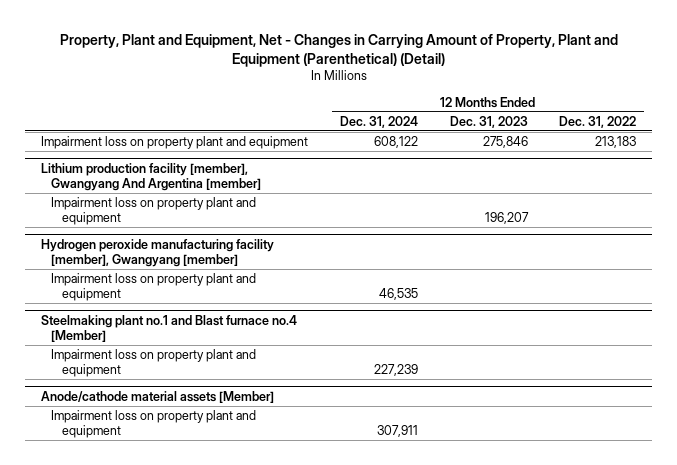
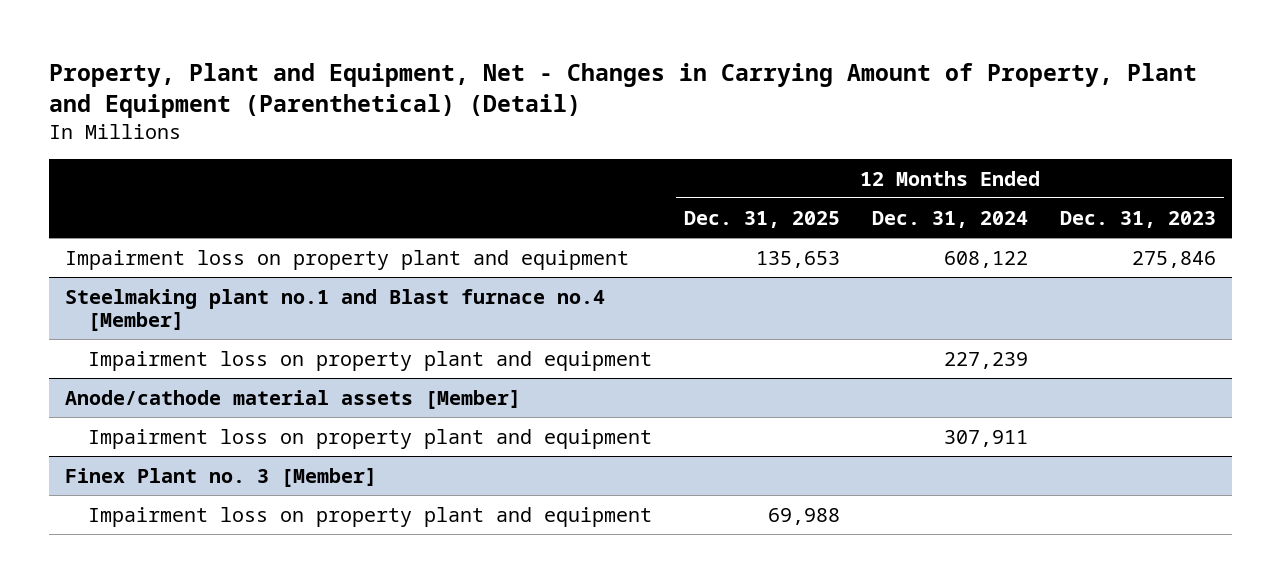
[559,115,637,128] Dec. 31, 2022 -> none
none -> [683,210,840,228] Dec. 31, 2025
[41,162,262,191] Lithium production facility [member], Gwangyang And Argentina [member] -> none
[51,197,257,226] Impairment loss on property plant and equipment -> none
[41,238,275,267] Hydrogen peroxide manufacturing facility [member], Gwangyang [member] -> none
[51,273,257,302] Impairment loss on property plant and equipment -> none
none -> [65,467,378,487] Finex Plant no. 3 [Member]
none -> [87,506,652,527] Impairment loss on property plant and equipment

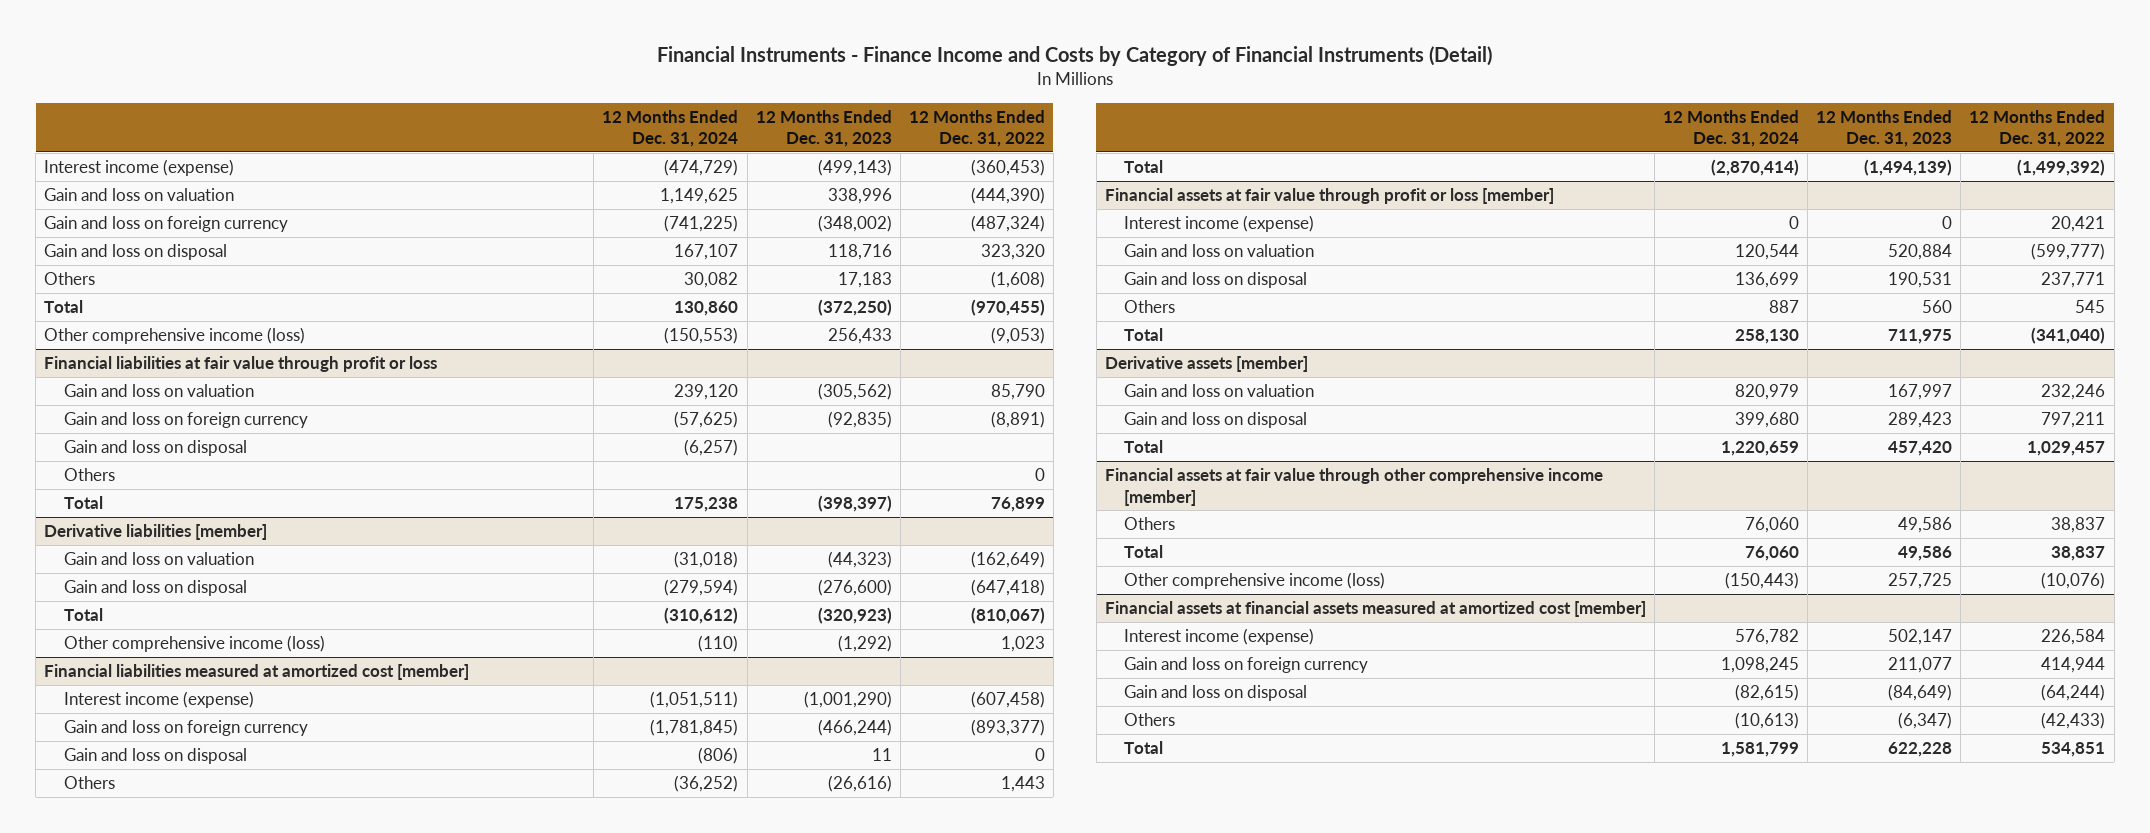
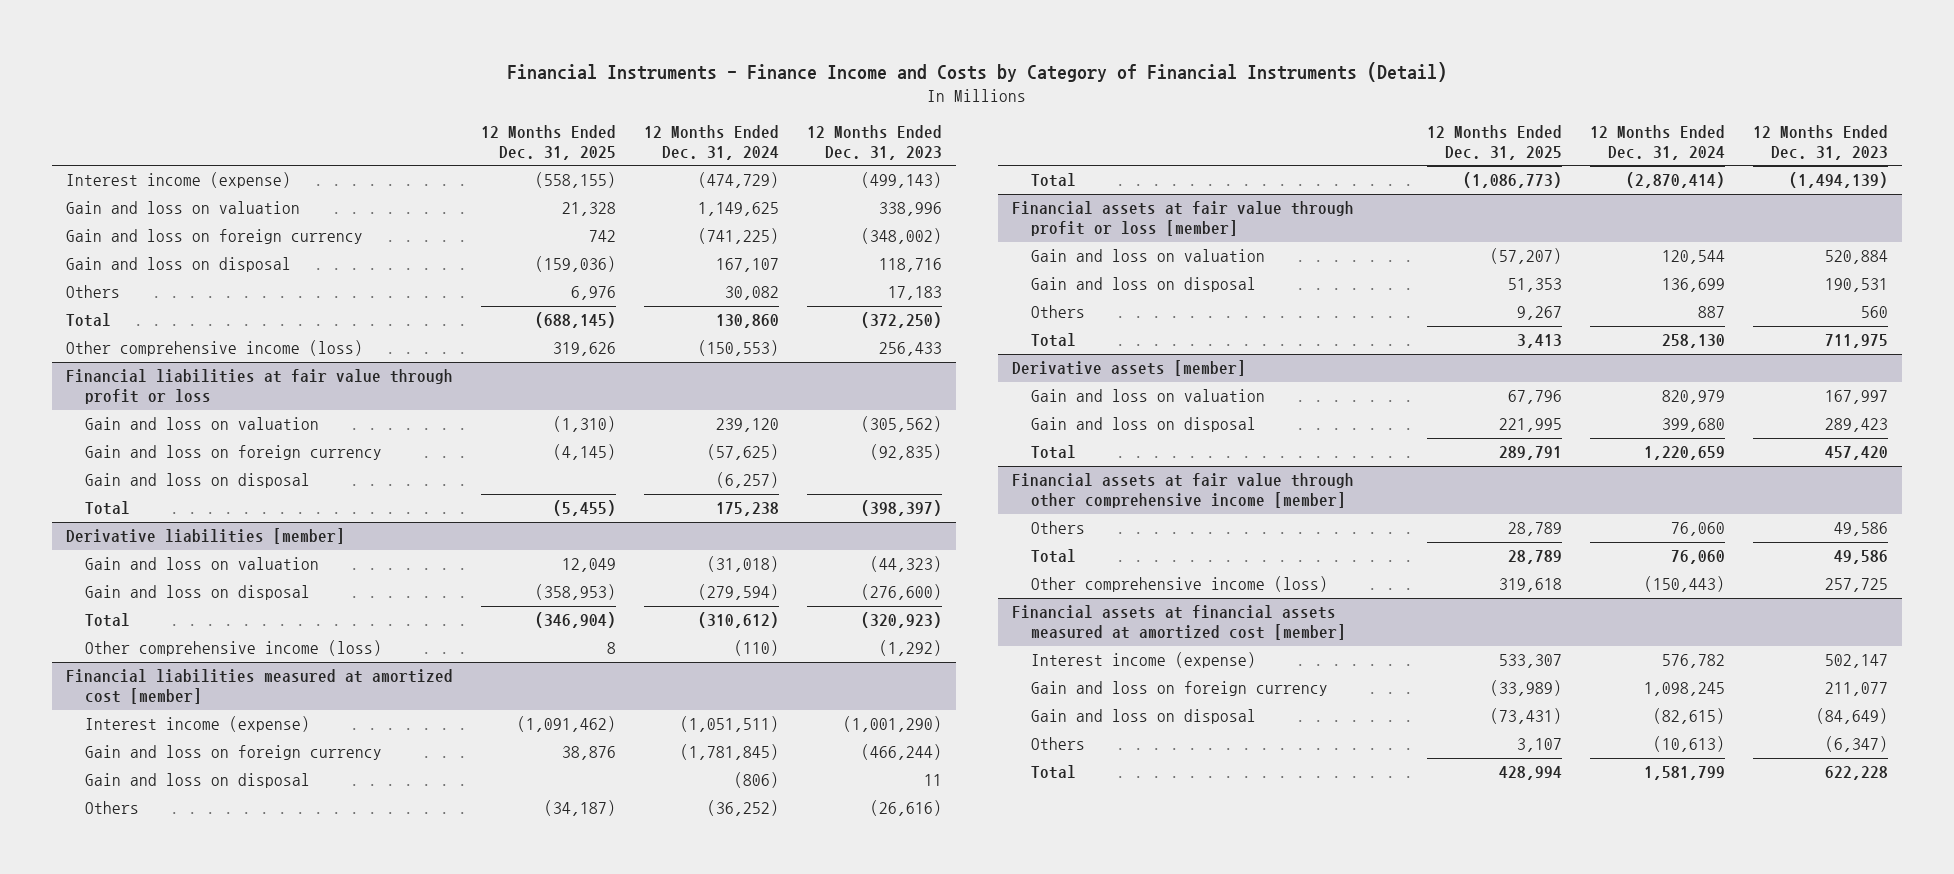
[908,109,1045,148] 12 Months Ended Dec. 31, 2022 -> none
none -> [481,125,617,160] 12 Months Ended Dec. 31, 2025
[63,468,115,482] Others -> none
[1124,215,1315,233] Interest income (expense) -> none

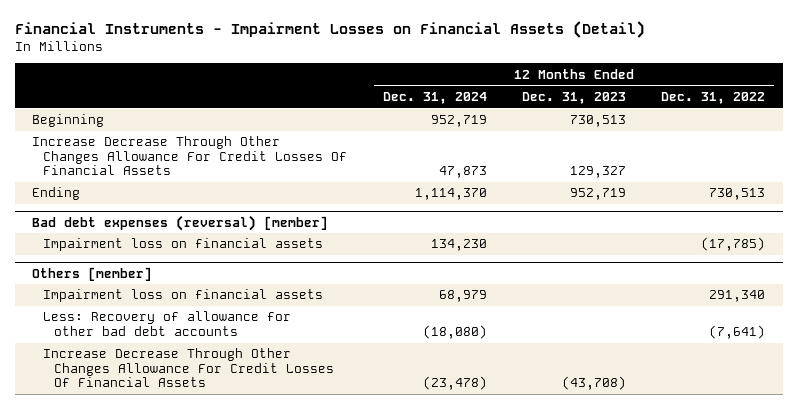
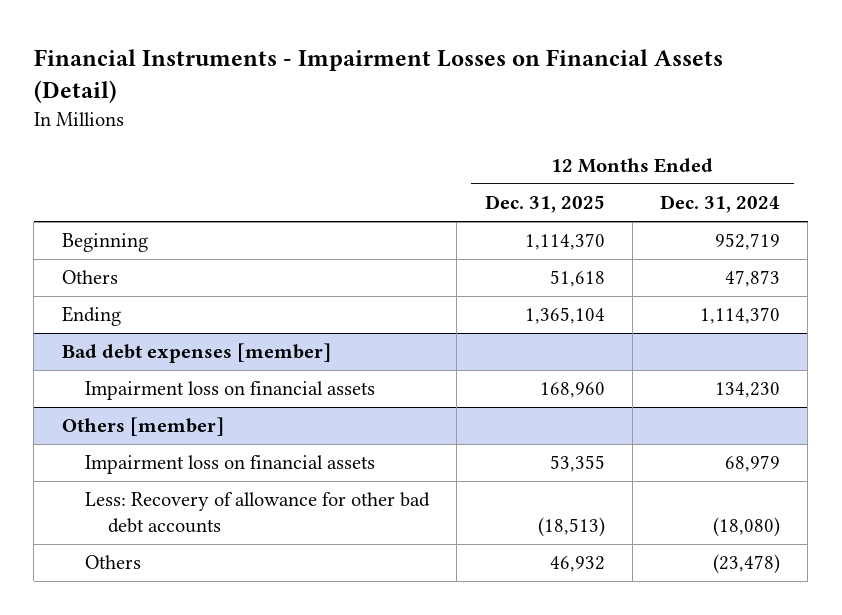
[521,91,626,104] Dec. 31, 2023 -> none
[661,91,766,104] Dec. 31, 2022 -> none
none -> [484,195,605,214] Dec. 31, 2025
[32,136,348,176] Increase Decrease Through Other Changes Allowance For Credit Losses Of Financial Assets -> [61,270,118,285] Others
[32,214,329,231] Bad debt expenses (reversal) [member] -> [61,343,331,364] Bad debt expenses [member]
[43,348,335,388] Increase Decrease Through Other Changes Allowance For Credit Losses Of Financial Assets -> [85,555,142,570] Others

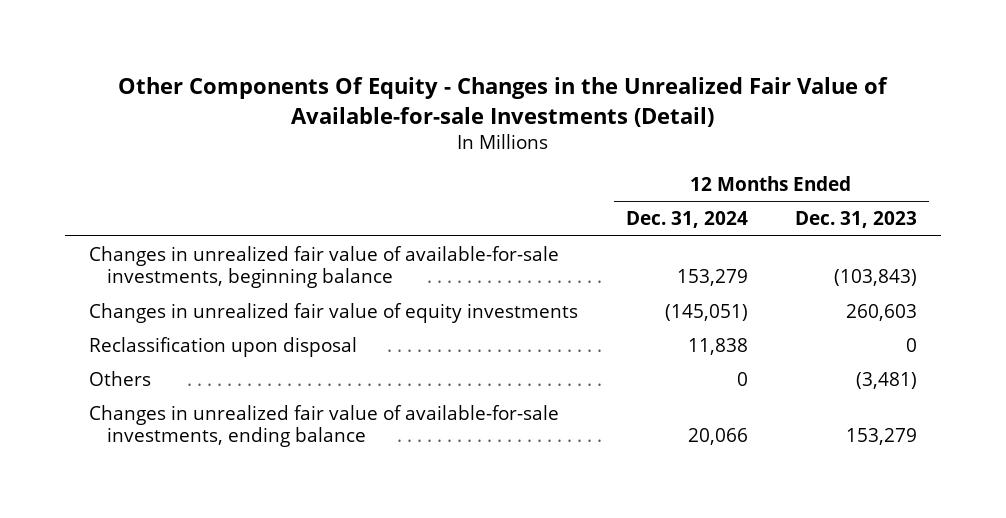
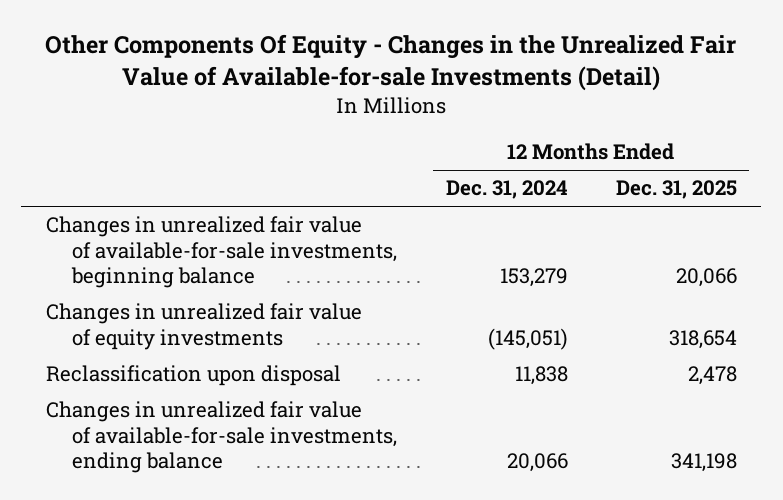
[795,211,918,229] Dec. 31, 2023 -> none
none -> [616,180,738,200] Dec. 31, 2025
[89,370,152,386] Others -> none

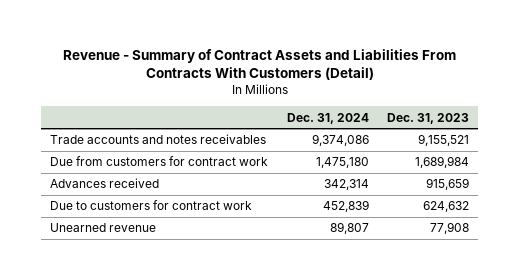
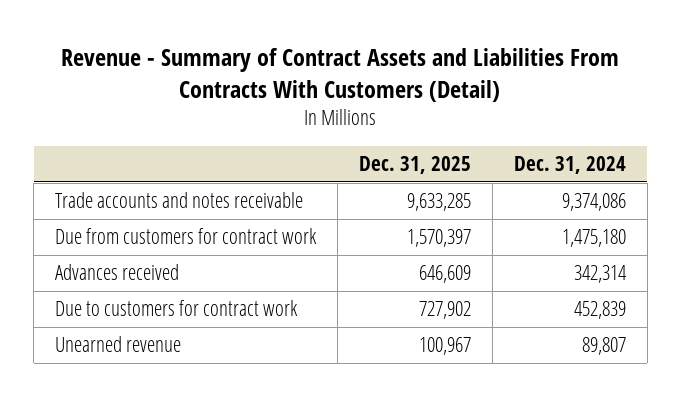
[386,112,469,124] Dec. 31, 2023 -> none
none -> [358,156,471,175] Dec. 31, 2025
[50,134,267,145] Trade accounts and notes receivables -> [55,192,304,209] Trade accounts and notes receivable

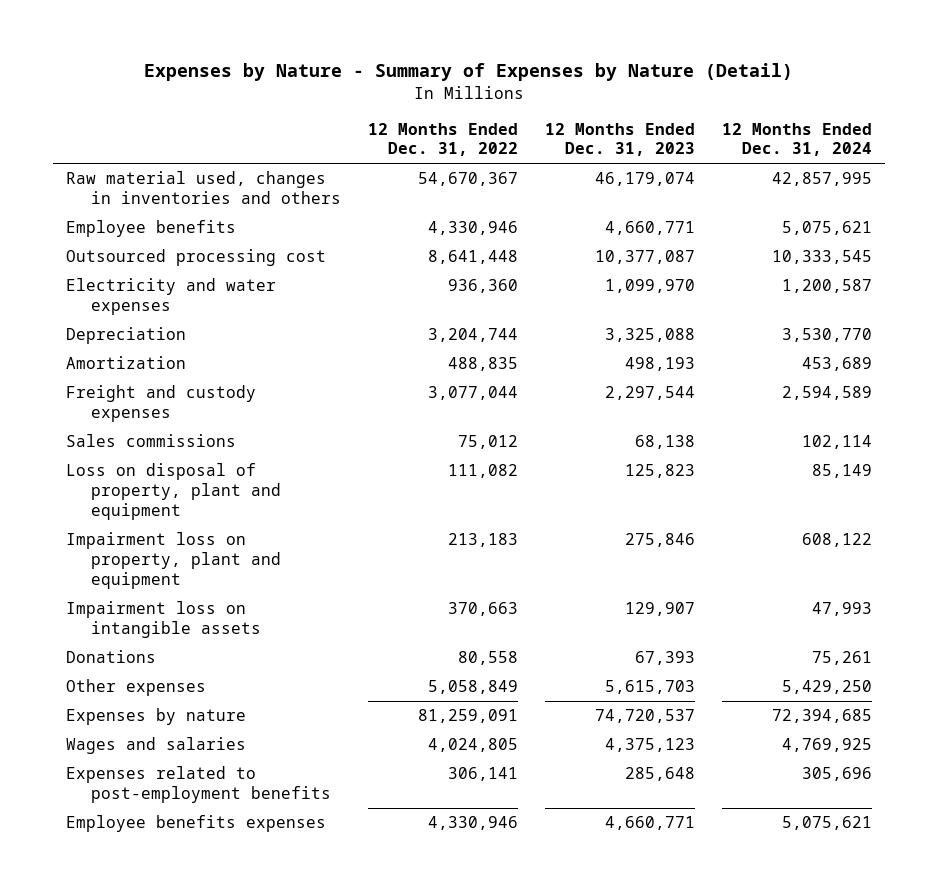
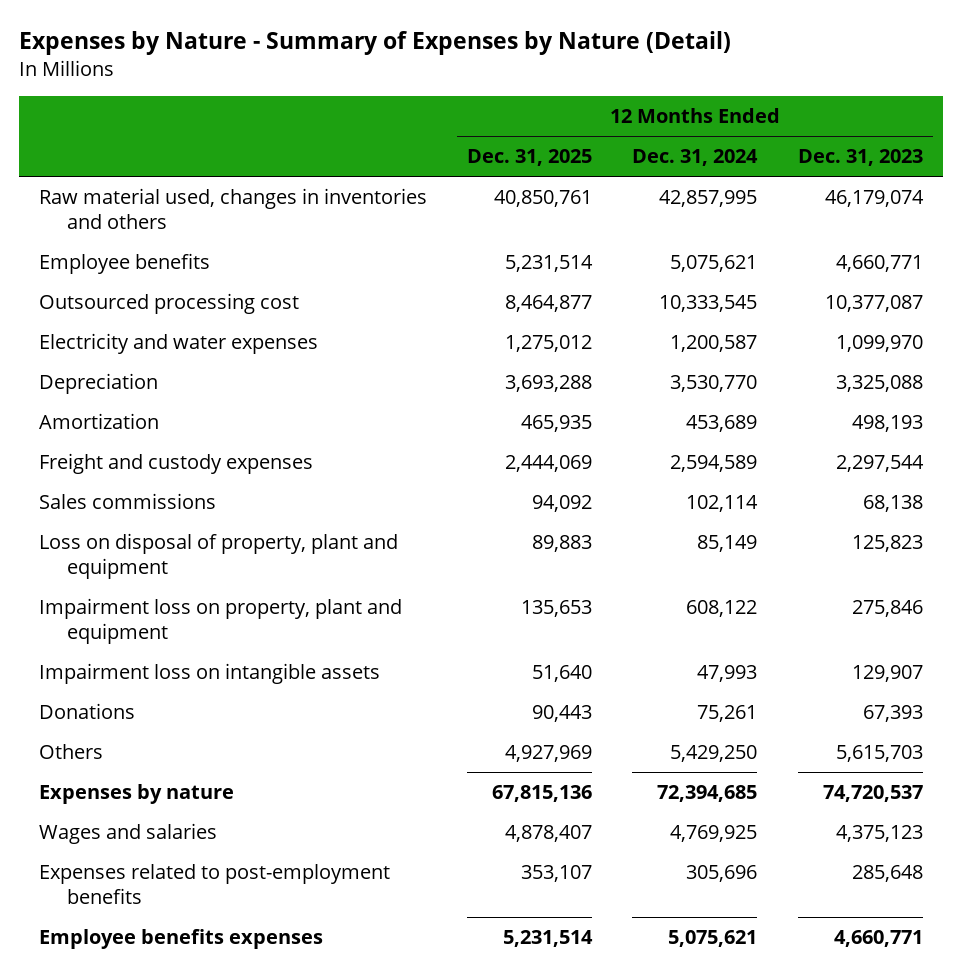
[367,122,518,157] 12 Months Ended Dec. 31, 2022 -> none
none -> [467,149,593,167] Dec. 31, 2025
[66,679,207,697] Other expenses -> [38,744,103,760] Others

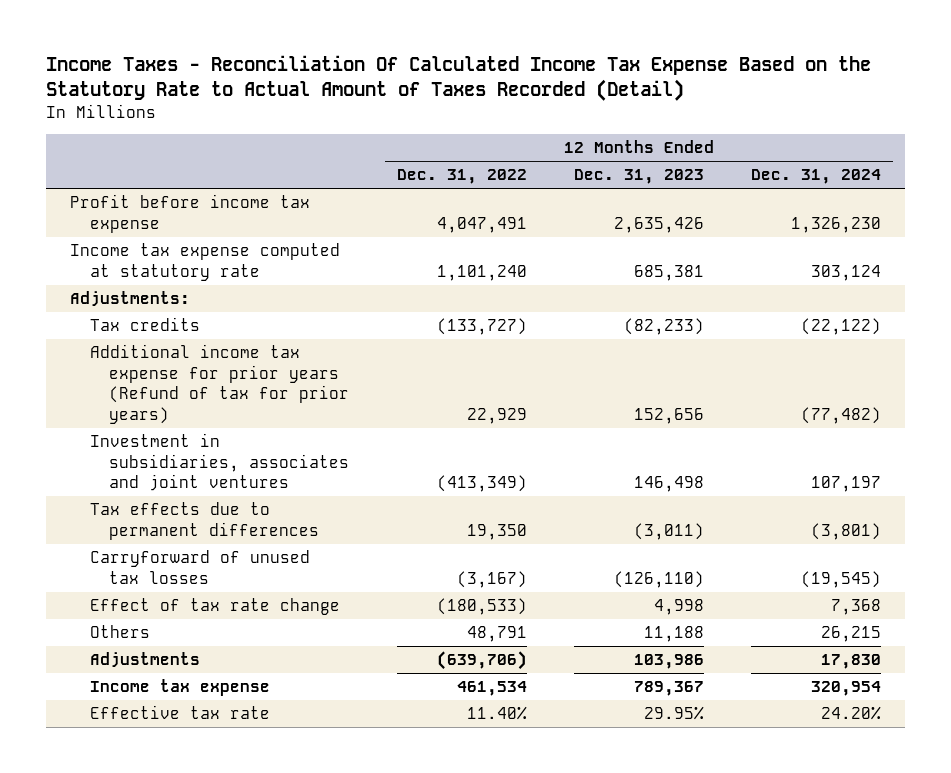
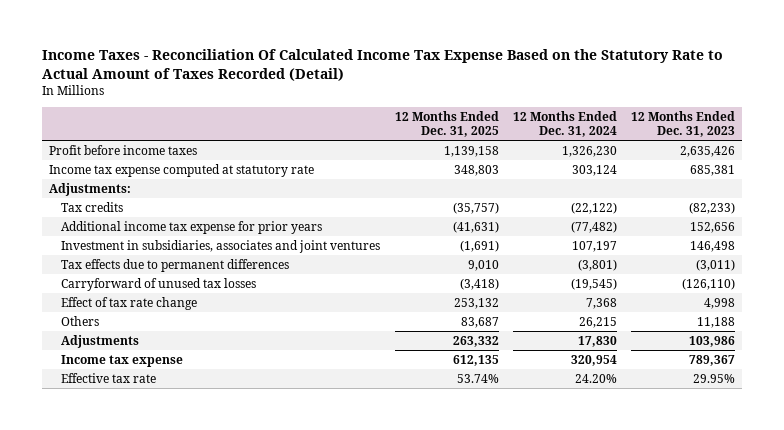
[396,169,527,185] Dec. 31, 2022 -> none
none -> [394,110,499,137] 12 Months Ended Dec. 31, 2025
[69,194,310,233] Profit before income tax expense -> [48,144,197,155] Profit before income taxes
[89,344,350,424] Additional income tax expense for prior years (Refund of tax for prior years) -> [61,220,323,234] Additional income tax expense for prior years

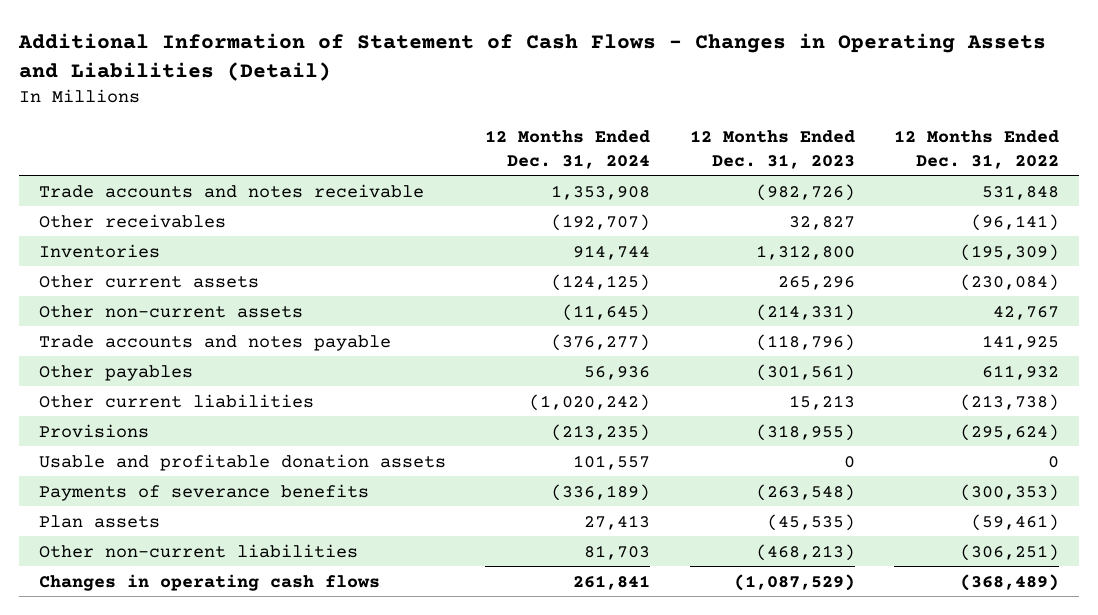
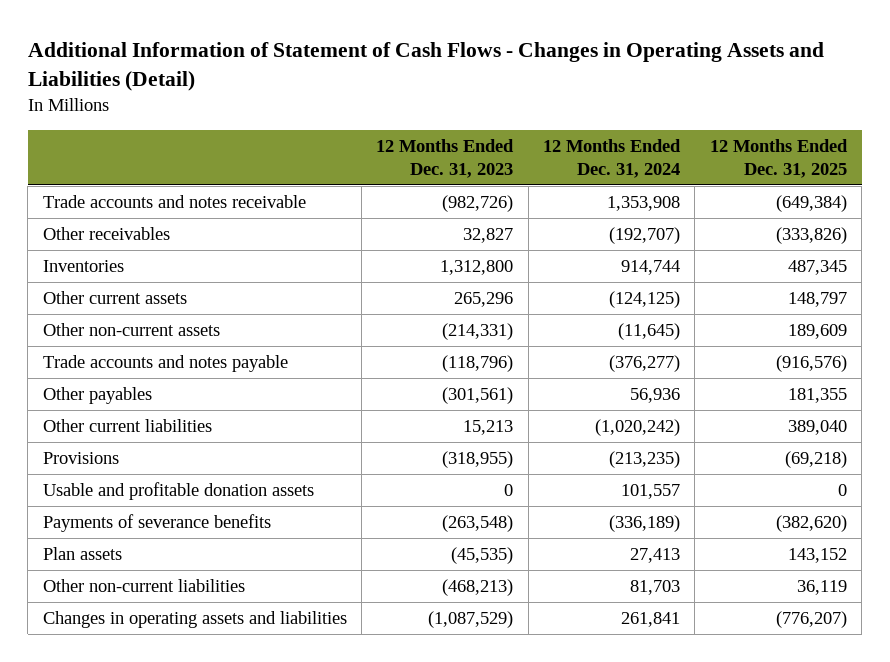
[894,129,1060,169] 12 Months Ended Dec. 31, 2022 -> none
none -> [709,139,848,178] 12 Months Ended Dec. 31, 2025
[38,573,380,591] Changes in operating cash flows -> [42,611,347,629] Changes in operating assets and liabilities

